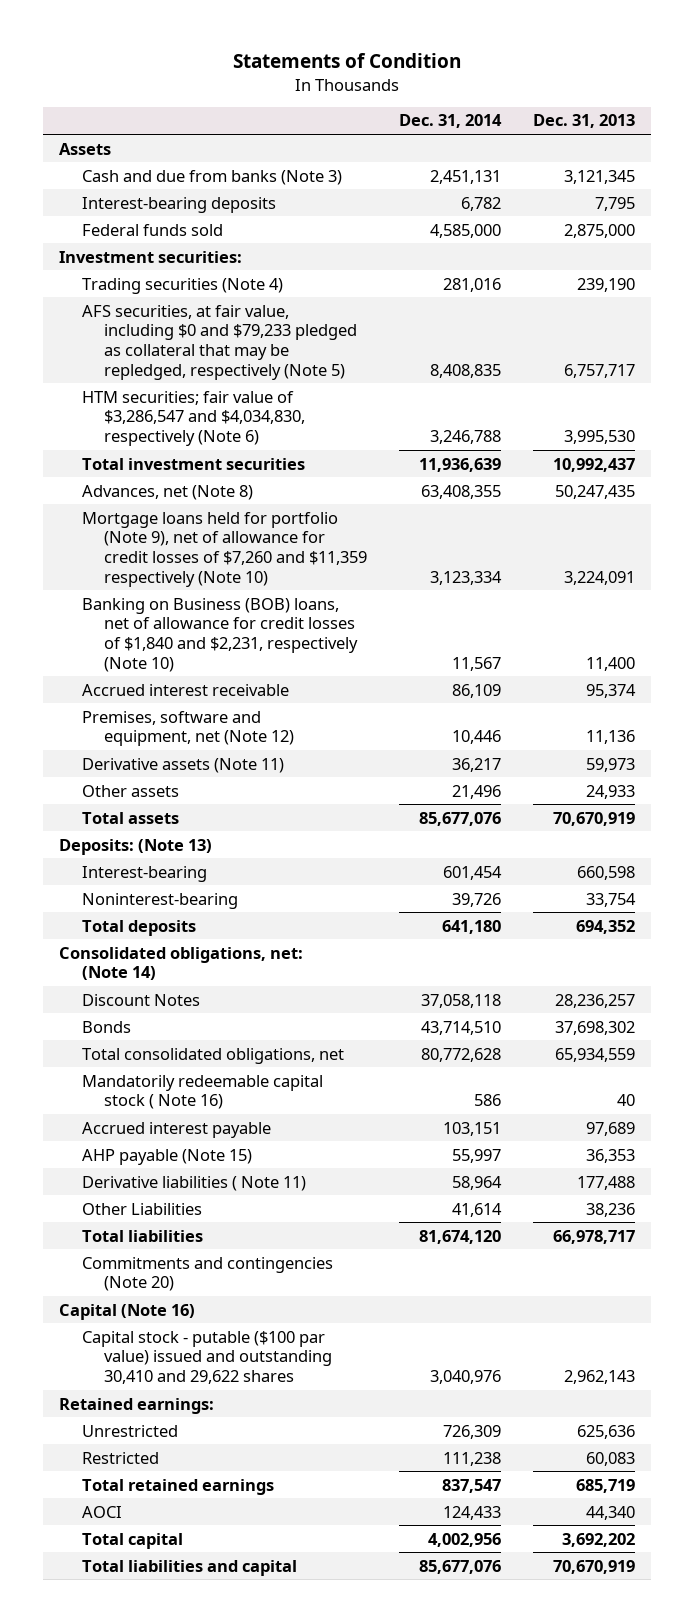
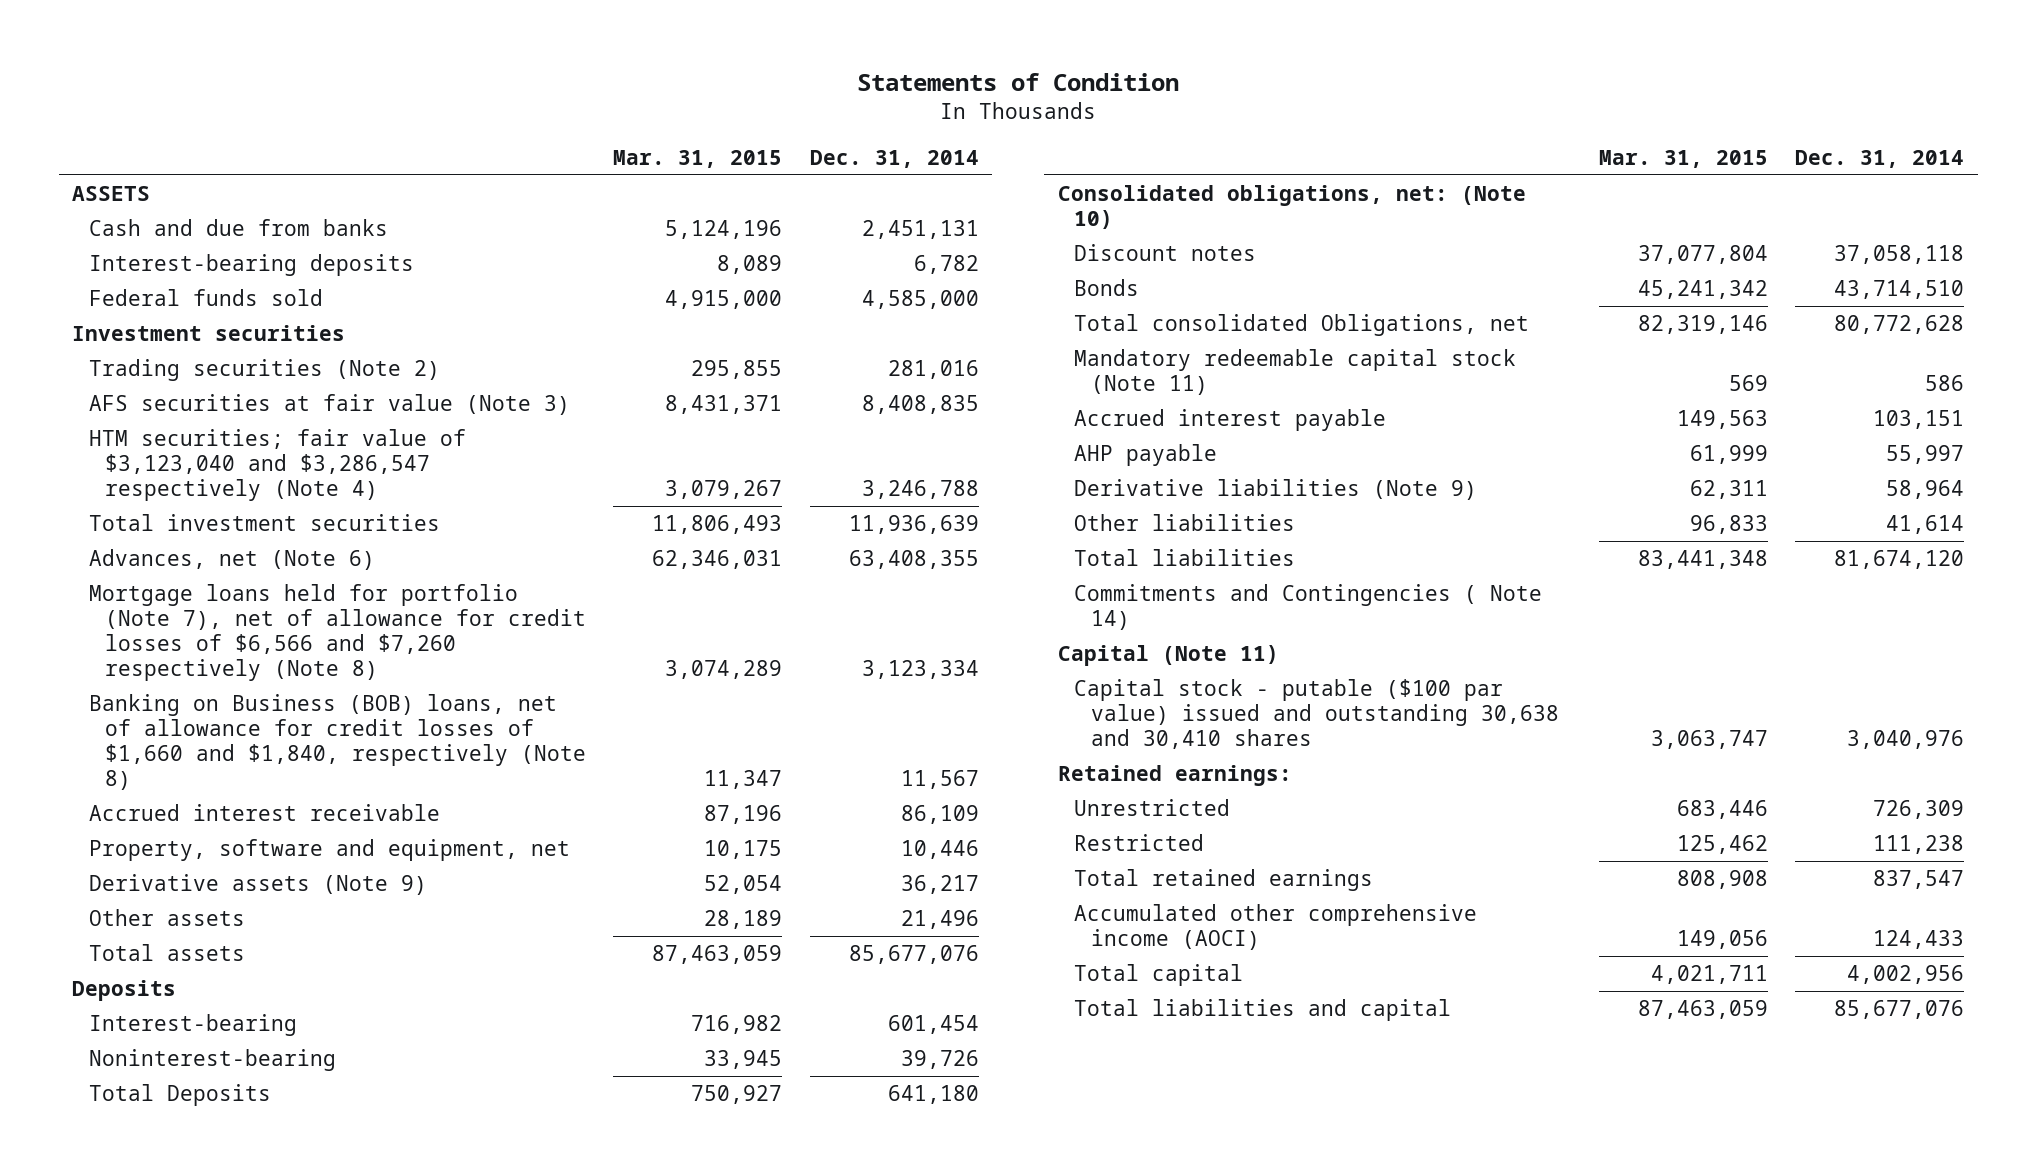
[532,114,635,129] Dec. 31, 2013 -> none
none -> [613,149,783,168] Mar. 31, 2015
[59,142,112,155] Assets -> [72,185,151,201] ASSETS
[81,169,342,185] Cash and due from banks (Note 3) -> [88,218,388,236] Cash and due from banks
[59,250,243,263] Investment securities: -> [72,324,346,341] Investment securities
[81,277,283,294] Trading securities (Note 4) -> [88,358,440,381] Trading securities (Note 2)
[81,304,358,380] AFS securities, at fair value, including $0 and $79,233 pledged as collateral that may be repledged, respectively (Note 5) -> [88,393,570,415] AFS securities at fair value (Note 3)
[81,390,306,446] HTM securities; fair value of $3,286,547 and $4,034,830, respectively (Note 6) -> [88,428,466,502] HTM securities; fair value of $3,123,040 and $3,286,547 respectively (Note 4)
[81,484,253,500] Advances, net (Note 8) -> [88,548,375,570] Advances, net (Note 6)
[81,511,368,587] Mortgage loans held for portfolio (Note 9), net of allowance for credit losses of $7,260 and $11,359 respectively (Note 10) -> [88,583,587,682] Mortgage loans held for portfolio (Note 7), net of allowance for credit losses of $6,566 and $7,260 respectively (Note 8)
[81,597,359,672] Banking on Business (BOB) loans, net of allowance for credit losses of $1,840 and $2,231, respectively (Note 10) -> [88,693,587,791] Banking on Business (BOB) loans, net of allowance for credit losses of $1,660 and $1,840, respectively (Note 8)
[81,710,295,747] Premises, software and equipment, net (Note 12) -> [88,838,570,861] Property, software and equipment, net
[81,757,284,773] Derivative assets (Note 11) -> [88,873,427,895] Derivative assets (Note 9)
[59,838,213,855] Deposits: (Note 13) -> [72,979,177,1001] Deposits
[81,919,196,936] Total deposits -> [88,1083,271,1106] Total Deposits
[59,946,304,981] Consolidated obligations, net: (Note 14) -> [1057,184,1526,229] Consolidated obligations, net: (Note 10)
[81,993,200,1006] Discount Notes -> [1074,243,1257,261] Discount notes
[81,1047,344,1064] Total consolidated obligations, net -> [1074,313,1530,336] Total consolidated Obligations, net
[81,1074,323,1110] Mandatorily redeemable capital stock ( Note 16) -> [1074,348,1517,395] Mandatory redeemable capital stock (Note 11)
[81,1148,252,1165] AHP payable (Note 15) -> [1074,443,1218,466] AHP payable
[81,1175,306,1191] Derivative liabilities ( Note 11) -> [1074,478,1478,500] Derivative liabilities (Note 9)
[81,1202,202,1215] Other Liabilities -> [1074,513,1296,531] Other liabilities
[81,1256,333,1292] Commitments and contingencies (Note 20) -> [1074,583,1543,630] Commitments and Contingencies ( Note 14)
[59,1303,196,1320] Capital (Note 16) -> [1057,644,1279,666] Capital (Note 11)
[81,1330,333,1384] Capital stock - putable ($100 par value) issued and outstanding 30,410 and 29,622 shares -> [1074,678,1559,750] Capital stock - putable ($100 par value) issued and outstanding 30,638 and 30,410 shares
[81,1505,122,1518] AOCI -> [1074,903,1478,950] Accumulated other comprehensive income (AOCI)

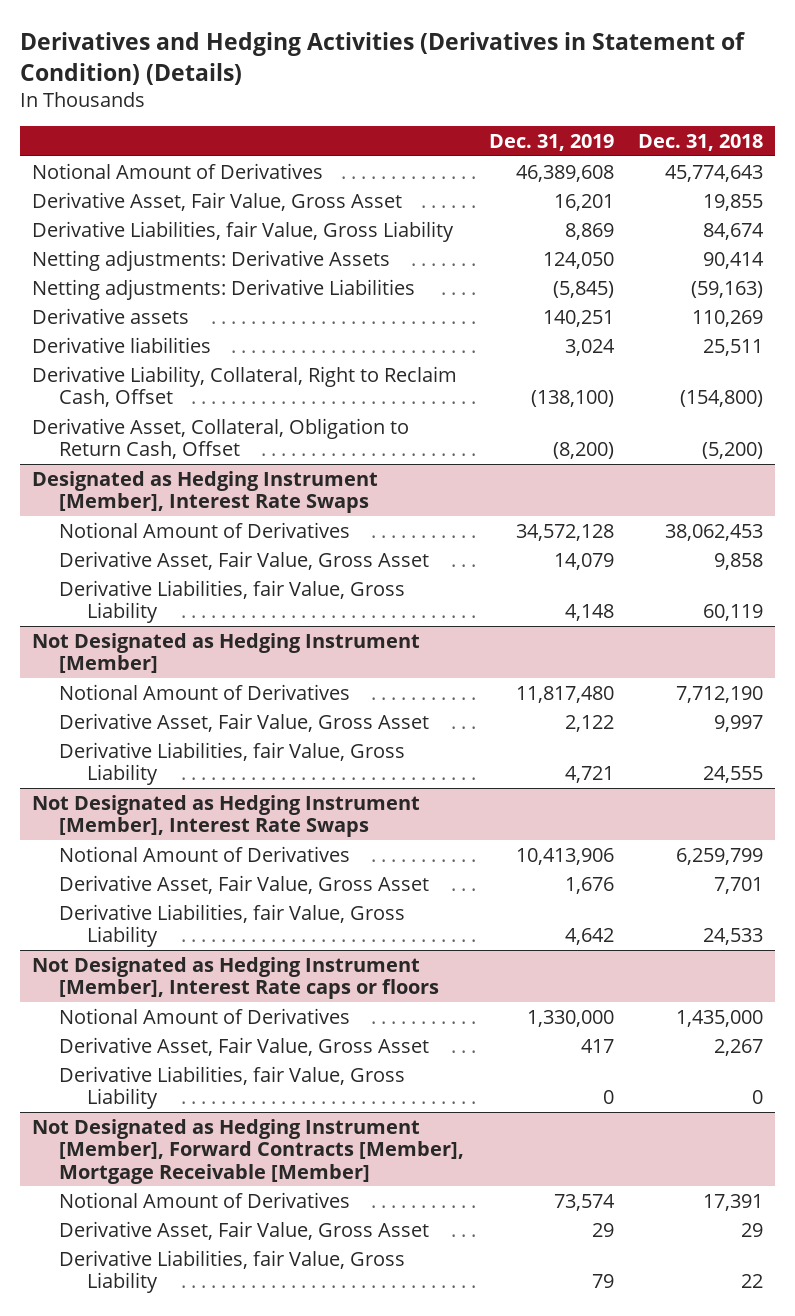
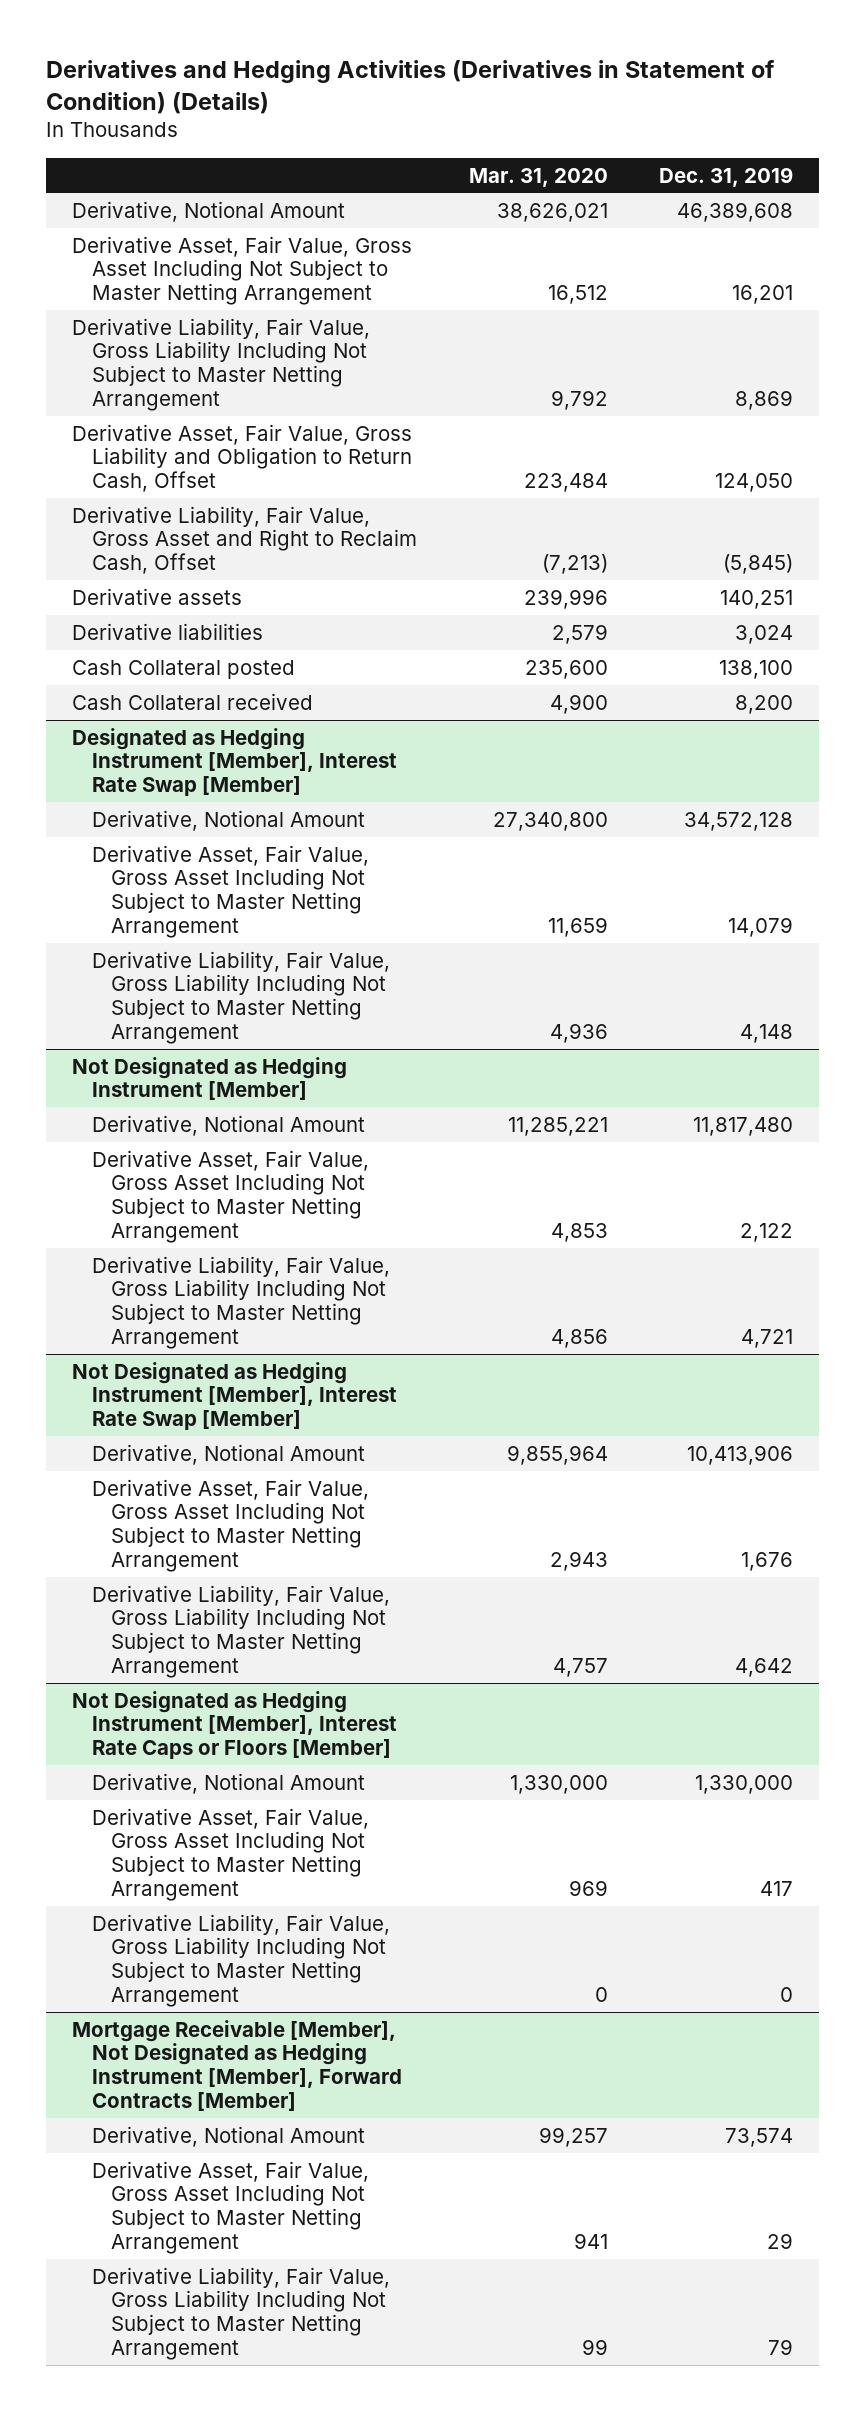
[637,134,763,152] Dec. 31, 2018 -> none
none -> [468,167,608,187] Mar. 31, 2020
[32,162,324,179] Notional Amount of Derivatives -> [72,200,346,222] Derivative, Notional Amount
[32,191,403,211] Derivative Asset, Fair Value, Gross Asset -> [72,235,413,306] Derivative Asset, Fair Value, Gross Asset Including Not Subject to Master Netting Arrangement
[32,220,455,242] Derivative Liabilities, fair Value, Gross Liability -> [72,317,371,411] Derivative Liability, Fair Value, Gross Liability Including Not Subject to Master Netting Arrangement
[32,249,391,271] Netting adjustments: Derivative Assets -> [72,423,413,493] Derivative Asset, Fair Value, Gross Liability and Obligation to Return Cash, Offset
[32,278,416,300] Netting adjustments: Derivative Liabilities -> [72,505,417,575] Derivative Liability, Fair Value, Gross Asset and Right to Reclaim Cash, Offset
[32,365,458,408] Derivative Liability, Collateral, Right to Reclaim Cash, Offset -> [72,659,296,679] Cash Collateral posted
[530,390,614,408] (138,100) -> [719,659,794,679] 138,100
[32,417,410,460] Derivative Asset, Collateral, Obligation to Return Cash, Offset -> [72,692,314,710] Cash Collateral received
[552,442,614,460] (8,200) -> [735,694,794,714] 8,200
[32,470,379,514] Designated as Hedging Instrument [Member], Interest Rate Swaps -> [72,727,397,797] Designated as Hedging Instrument [Member], Interest Rate Swap [Member]
[59,521,351,538] Notional Amount of Derivatives -> [91,809,365,831] Derivative, Notional Amount
[59,550,430,570] Derivative Asset, Fair Value, Gross Asset -> [91,844,369,938] Derivative Asset, Fair Value, Gross Asset Including Not Subject to Master Netting Arrangement
[59,579,406,624] Derivative Liabilities, fair Value, Gross Liability -> [91,950,390,1044] Derivative Liability, Fair Value, Gross Liability Including Not Subject to Master Netting Arrangement
[59,683,351,700] Notional Amount of Derivatives -> [91,1114,365,1136] Derivative, Notional Amount
[59,712,430,732] Derivative Asset, Fair Value, Gross Asset -> [91,1149,369,1243] Derivative Asset, Fair Value, Gross Asset Including Not Subject to Master Netting Arrangement
[59,741,406,786] Derivative Liabilities, fair Value, Gross Liability -> [91,1255,390,1349] Derivative Liability, Fair Value, Gross Liability Including Not Subject to Master Netting Arrangement
[32,794,421,838] Not Designated as Hedging Instrument [Member], Interest Rate Swaps -> [72,1361,397,1431] Not Designated as Hedging Instrument [Member], Interest Rate Swap [Member]
[59,845,351,862] Notional Amount of Derivatives -> [91,1443,365,1465] Derivative, Notional Amount
[59,874,430,894] Derivative Asset, Fair Value, Gross Asset -> [91,1478,369,1572] Derivative Asset, Fair Value, Gross Asset Including Not Subject to Master Netting Arrangement
[59,903,406,948] Derivative Liabilities, fair Value, Gross Liability -> [91,1584,390,1678] Derivative Liability, Fair Value, Gross Liability Including Not Subject to Master Netting Arrangement
[32,956,440,1000] Not Designated as Hedging Instrument [Member], Interest Rate caps or floors -> [72,1690,397,1760] Not Designated as Hedging Instrument [Member], Interest Rate Caps or Floors [Member]
[59,1007,351,1024] Notional Amount of Derivatives -> [91,1772,365,1794] Derivative, Notional Amount
[59,1036,430,1056] Derivative Asset, Fair Value, Gross Asset -> [91,1807,369,1901] Derivative Asset, Fair Value, Gross Asset Including Not Subject to Master Netting Arrangement
[59,1065,406,1110] Derivative Liabilities, fair Value, Gross Liability -> [91,1913,390,2007] Derivative Liability, Fair Value, Gross Liability Including Not Subject to Master Netting Arrangement
[32,1118,465,1184] Not Designated as Hedging Instrument [Member], Forward Contracts [Member], Mortgage Receivable [Member] -> [72,2019,402,2111] Mortgage Receivable [Member], Not Designated as Hedging Instrument [Member], Forward Contracts [Member]
[59,1191,351,1208] Notional Amount of Derivatives -> [91,2125,365,2147] Derivative, Notional Amount
[59,1220,430,1240] Derivative Asset, Fair Value, Gross Asset -> [91,2160,369,2254] Derivative Asset, Fair Value, Gross Asset Including Not Subject to Master Netting Arrangement
[59,1249,406,1294] Derivative Liabilities, fair Value, Gross Liability -> [91,2266,390,2360] Derivative Liability, Fair Value, Gross Liability Including Not Subject to Master Netting Arrangement

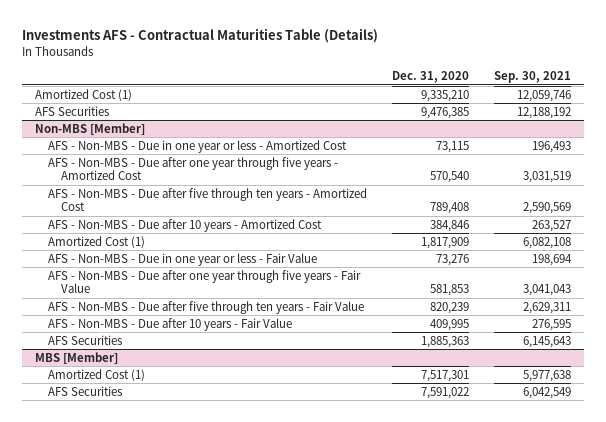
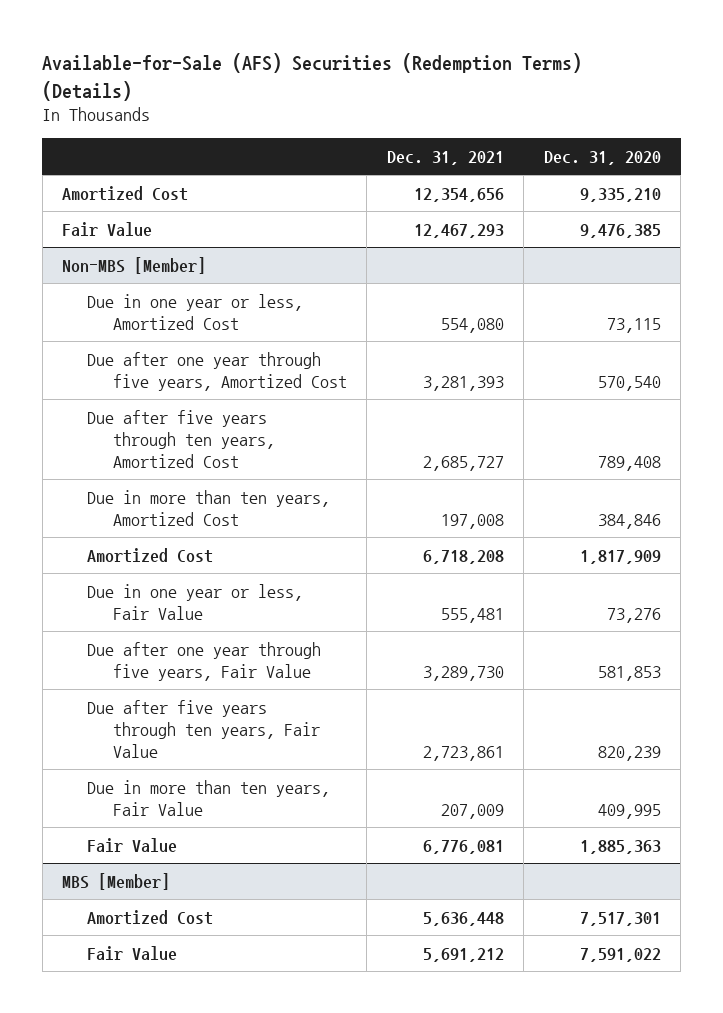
[22,28,379,44] Investments AFS - Contractual Maturities Table (Details) -> [42,53,583,101] Available-for-Sale (AFS) Securities (Redemption Terms) (Details)
[494,71,572,84] Sep. 30, 2021 -> none
none -> [386,150,504,165] Dec. 31, 2021
[34,88,132,101] Amortized Cost (1) -> [62,185,189,201] Amortized Cost
[34,105,109,116] AFS Securities -> [62,221,153,236] Fair Value
[47,139,347,153] AFS - Non-MBS - Due in one year or less - Amortized Cost -> [87,293,304,330] Due in one year or less, Amortized Cost
[47,156,338,181] AFS - Non-MBS - Due after one year through five years - Amortized Cost -> [87,351,347,391] Due after one year through five years, Amortized Cost
[47,187,367,212] AFS - Non-MBS - Due after five through ten years - Amortized Cost -> [87,409,275,468] Due after five years through ten years, Amortized Cost
[47,218,322,232] AFS - Non-MBS - Due after 10 years - Amortized Cost -> [87,489,331,526] Due in more than ten years, Amortized Cost
[47,235,145,248] Amortized Cost (1) -> [87,547,214,563] Amortized Cost
[47,252,317,266] AFS - Non-MBS - Due in one year or less - Fair Value -> [87,583,304,620] Due in one year or less, Fair Value
[47,269,361,294] AFS - Non-MBS - Due after one year through five years - Fair Value -> [87,641,322,681] Due after one year through five years, Fair Value
[47,300,364,314] AFS - Non-MBS - Due after five through ten years - Fair Value -> [87,699,320,758] Due after five years through ten years, Fair Value
[47,317,292,331] AFS - Non-MBS - Due after 10 years - Fair Value -> [87,779,331,816] Due in more than ten years, Fair Value
[47,334,122,345] AFS Securities -> [87,837,178,852] Fair Value
[47,368,145,381] Amortized Cost (1) -> [87,909,214,925] Amortized Cost
[47,385,122,396] AFS Securities -> [87,945,178,960] Fair Value

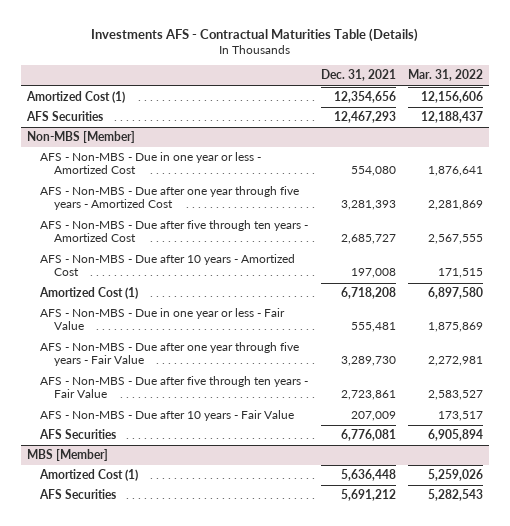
[42,53,583,101] Available-for-Sale (AFS) Securities (Redemption Terms) (Details) -> [91,27,419,42] Investments AFS - Contractual Maturities Table (Details)
[543,150,661,165] Dec. 31, 2020 -> none
none -> [407,69,483,82] Mar. 31, 2022
[62,185,189,201] Amortized Cost -> [26,91,126,104] Amortized Cost (1)
[62,221,153,236] Fair Value -> [26,111,104,122] AFS Securities
[87,293,304,330] Due in one year or less, Amortized Cost -> [40,152,262,175] AFS - Non-MBS - Due in one year or less - Amortized Cost
[87,351,347,391] Due after one year through five years, Amortized Cost -> [40,186,300,211] AFS - Non-MBS - Due after one year through five years - Amortized Cost
[87,409,275,468] Due after five years through ten years, Amortized Cost -> [40,220,309,243] AFS - Non-MBS - Due after five through ten years - Amortized Cost
[87,489,331,526] Due in more than ten years, Amortized Cost -> [40,254,296,277] AFS - Non-MBS - Due after 10 years - Amortized Cost
[87,547,214,563] Amortized Cost -> [39,287,139,300] Amortized Cost (1)
[87,583,304,620] Due in one year or less, Fair Value -> [40,308,286,331] AFS - Non-MBS - Due in one year or less - Fair Value
[87,641,322,681] Due after one year through five years, Fair Value -> [40,342,300,367] AFS - Non-MBS - Due after one year through five years - Fair Value
[87,699,320,758] Due after five years through ten years, Fair Value -> [40,376,309,399] AFS - Non-MBS - Due after five through ten years - Fair Value
[87,779,331,816] Due in more than ten years, Fair Value -> [40,410,295,422] AFS - Non-MBS - Due after 10 years - Fair Value
[87,837,178,852] Fair Value -> [39,429,117,440] AFS Securities
[87,909,214,925] Amortized Cost -> [39,469,139,482] Amortized Cost (1)
[87,945,178,960] Fair Value -> [39,489,117,500] AFS Securities

